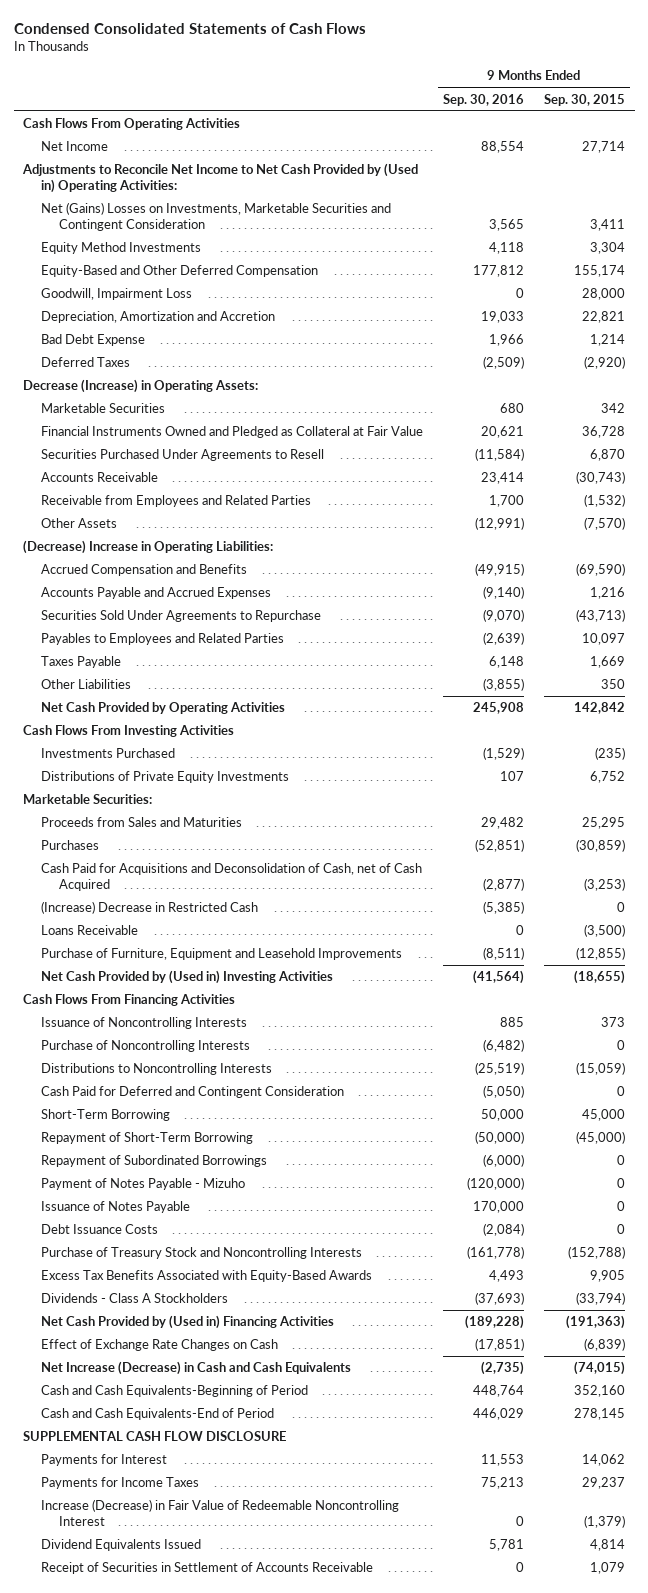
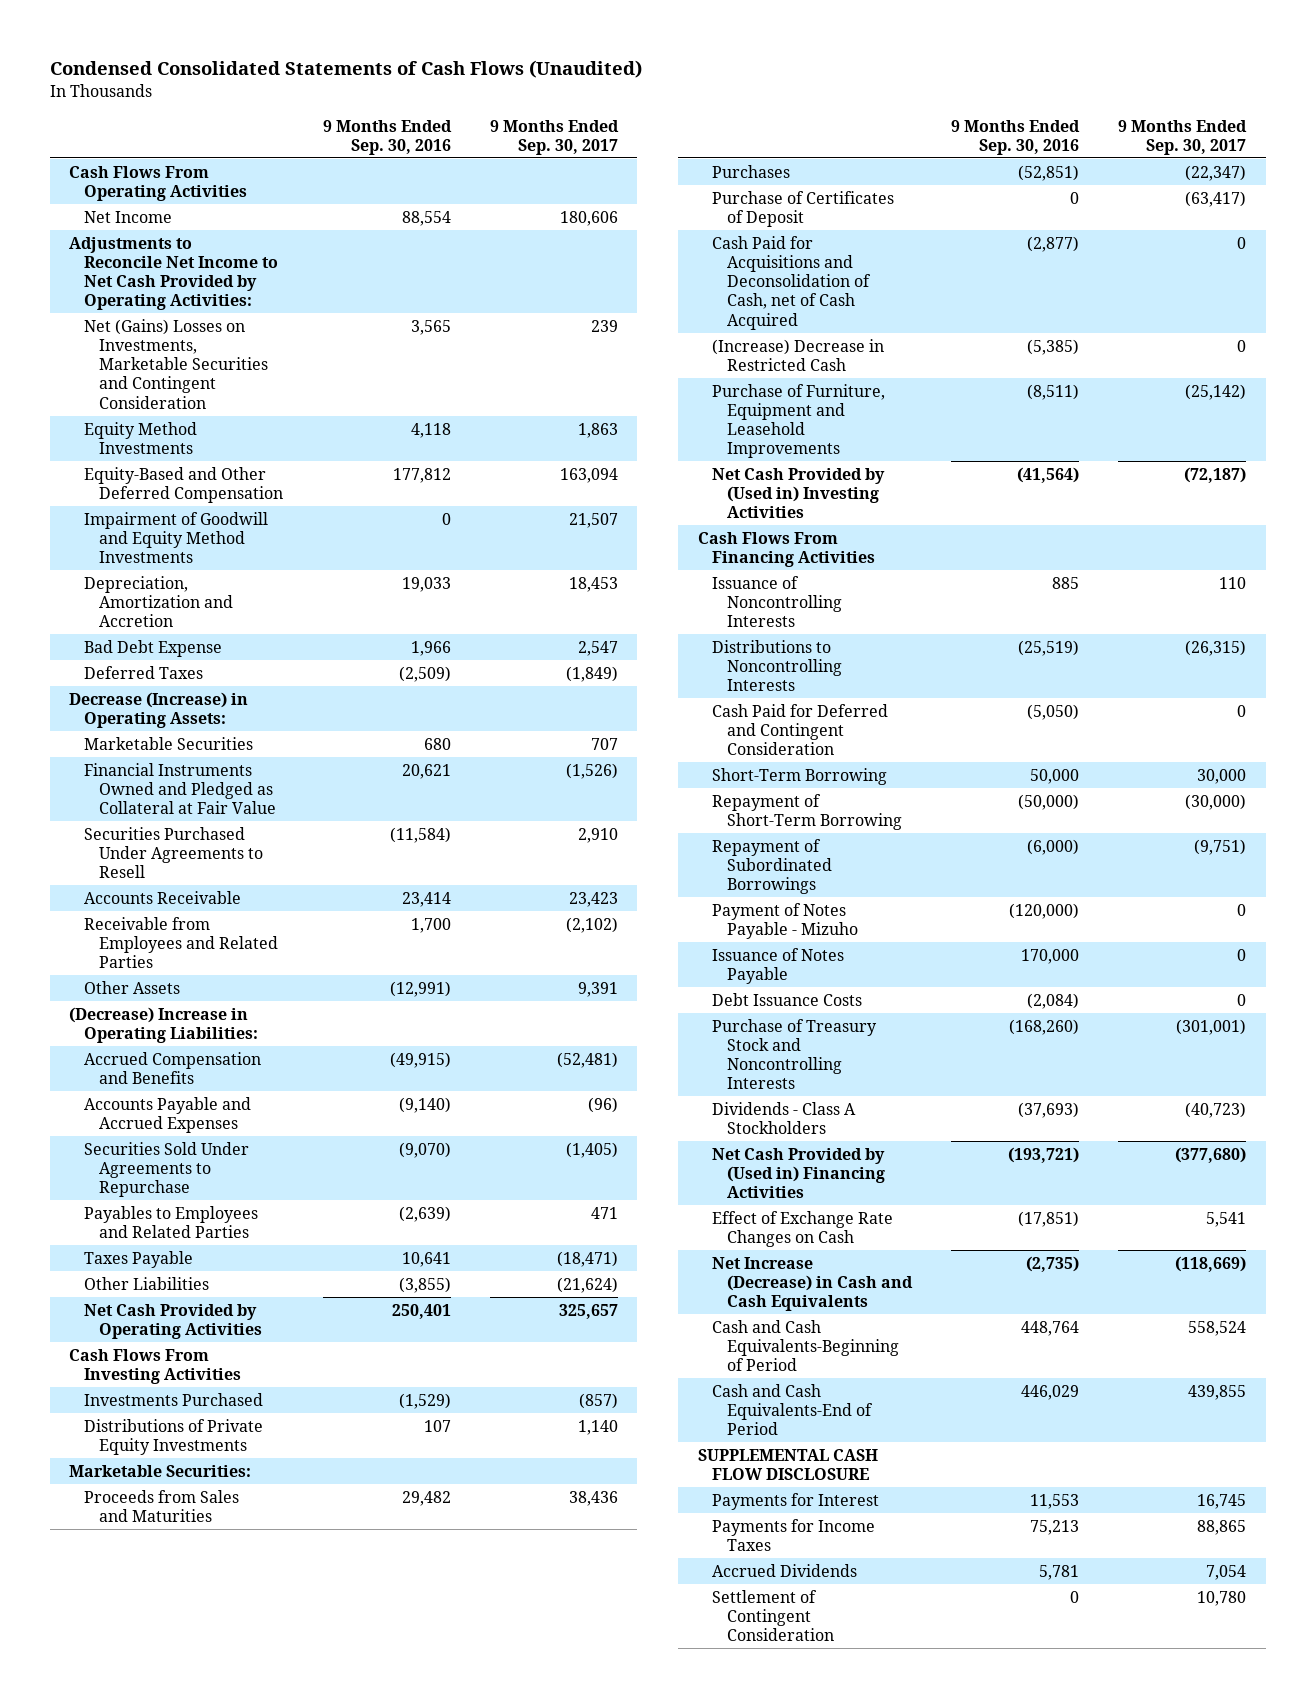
[13,22,366,34] Condensed Consolidated Statements of Cash Flows -> [49,59,642,78] Condensed Consolidated Statements of Cash Flows (Unaudited)
[543,93,625,106] Sep. 30, 2015 -> none
none -> [489,119,619,155] 9 Months Ended Sep. 30, 2017
[22,163,419,194] Adjustments to Reconcile Net Income to Net Cash Provided by (Used in) Operating Activities: -> [69,236,278,311] Adjustments to Reconcile Net Income to Net Cash Provided by Operating Activities:
[41,288,193,301] Goodwill, Impairment Loss -> none
none -> [83,511,268,564] Impairment of Goodwill and Equity Method Investments
[489,656,525,669] 6,148 -> [401,1251,451,1267] 10,641
[473,702,525,715] 245,908 -> [391,1303,451,1319] 250,401
none -> [712,190,895,227] Purchase of Certificates of Deposit
[41,925,139,936] Loans Receivable -> none
[41,1040,251,1053] Purchase of Noncontrolling Interests -> none
[41,1270,373,1283] Excess Tax Benefits Associated with Equity-Based Awards -> none
[467,1246,525,1260] (161,778) -> [1009,1018,1080,1035] (168,260)
[465,1315,525,1330] (189,228) -> [1008,1146,1080,1163] (193,721)
[41,1499,400,1527] Increase (Decrease) in Fair Value of Redeemable Noncontrolling Interest -> none
[41,1562,374,1575] Receipt of Securities in Settlement of Accounts Receivable -> none
[41,1539,202,1552] Dividend Equivalents Issued -> [712,1563,858,1577] Accrued Dividends
none -> [712,1589,834,1642] Settlement of Contingent Consideration

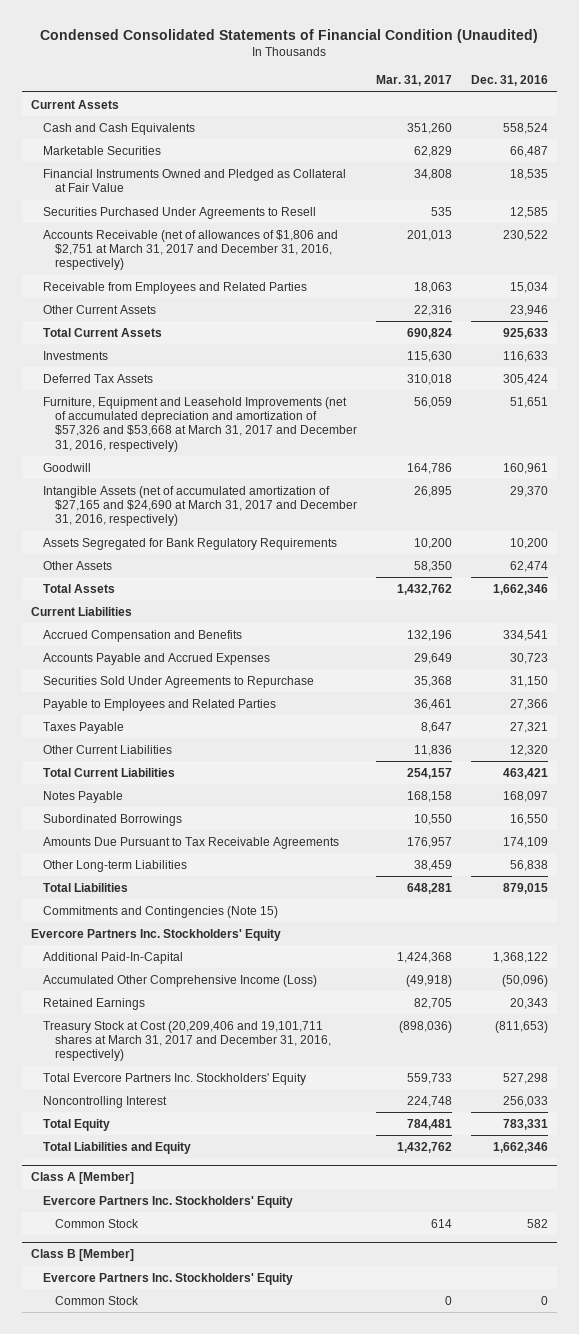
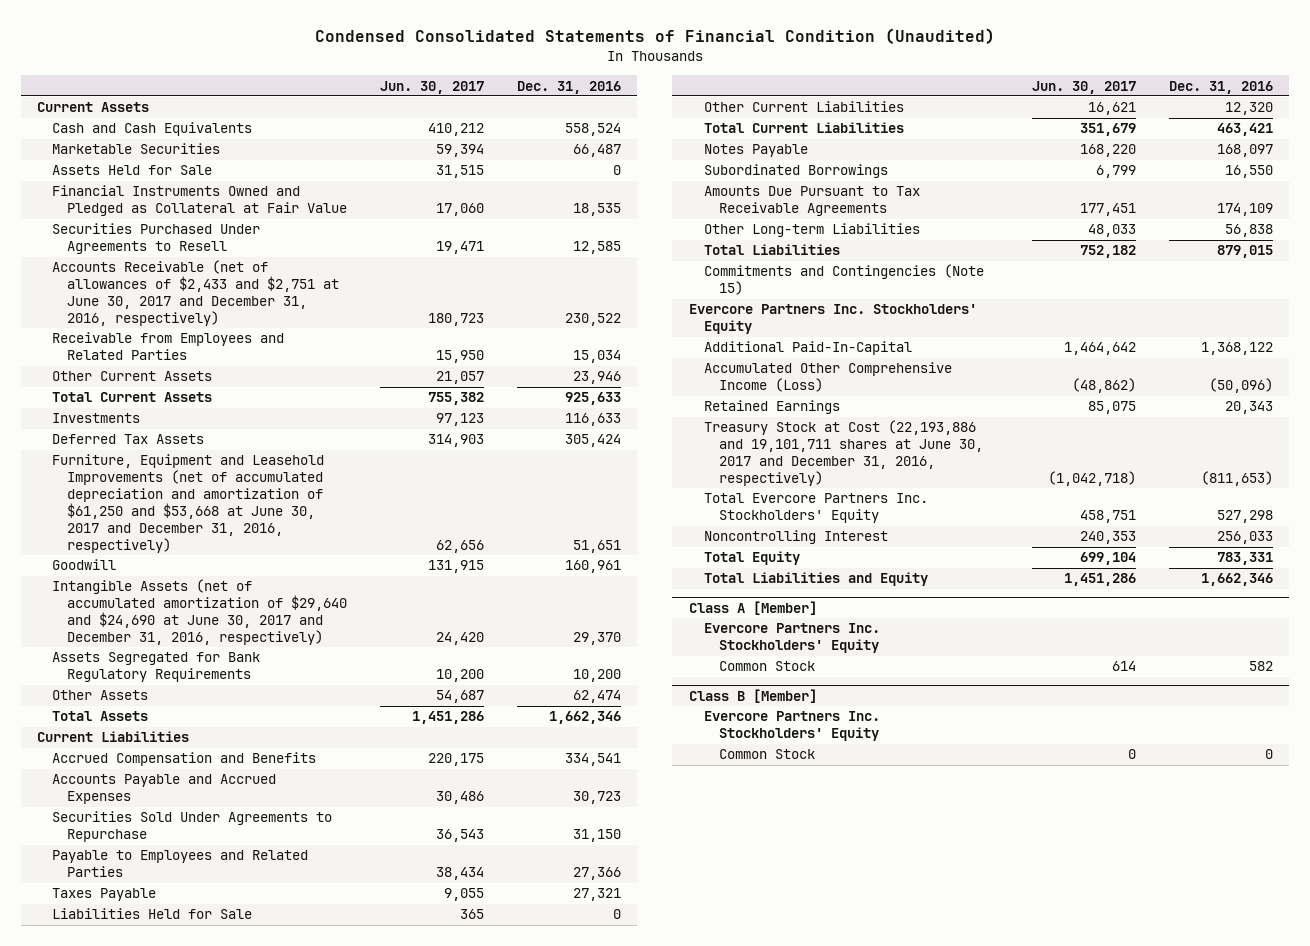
[375,75,452,87] Mar. 31, 2017 -> none
none -> [380,80,485,94] Jun. 30, 2017
none -> [52,165,213,176] Assets Held for Sale
[42,229,338,271] Accounts Receivable (net of allowances of $1,806 and $2,751 at March 31, 2017 and December 31, 2016, respectively) -> [52,260,340,326] Accounts Receivable (net of allowances of $2,433 and $2,751 at June 30, 2017 and December 31, 2016, respectively)
[42,396,357,452] Furniture, Equipment and Leasehold Improvements (net of accumulated depreciation and amortization of $57,326 and $53,668 at March 31, 2017 and December 31, 2016, respectively) -> [52,454,325,553] Furniture, Equipment and Leasehold Improvements (net of accumulated depreciation and amortization of $61,250 and $53,668 at June 30, 2017 and December 31, 2016, respectively)
[42,485,357,527] Intangible Assets (net of accumulated amortization of $27,165 and $24,690 at March 31, 2017 and December 31, 2016, respectively) -> [52,579,348,645] Intangible Assets (net of accumulated amortization of $29,640 and $24,690 at June 30, 2017 and December 31, 2016, respectively)
none -> [52,908,253,920] Liabilities Held for Sale
[42,1020,331,1062] Treasury Stock at Cost (20,209,406 and 19,101,711 shares at March 31, 2017 and December 31, 2016, respectively) -> [703,420,984,486] Treasury Stock at Cost (22,193,886 and 19,101,711 shares at June 30, 2017 and December 31, 2016, respectively)

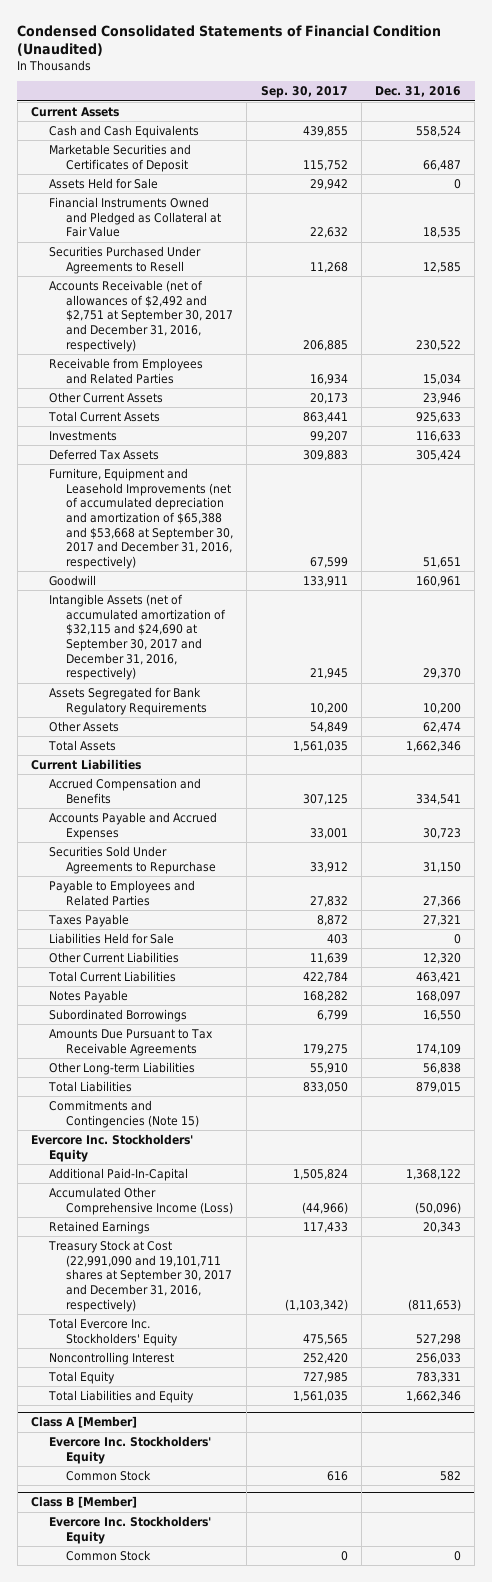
[380,80,485,94] Jun. 30, 2017 -> none
none -> [260,86,348,99] Sep. 30, 2017
[52,143,221,155] Marketable Securities -> [48,143,191,172] Marketable Securities and Certificates of Deposit
[52,260,340,326] Accounts Receivable (net of allowances of $2,433 and $2,751 at June 30, 2017 and December 31, 2016, respectively) -> [48,279,234,352] Accounts Receivable (net of allowances of $2,492 and $2,751 at September 30, 2017 and December 31, 2016, respectively)
[52,454,325,553] Furniture, Equipment and Leasehold Improvements (net of accumulated depreciation and amortization of $61,250 and $53,668 at June 30, 2017 and December 31, 2016, respectively) -> [48,467,234,570] Furniture, Equipment and Leasehold Improvements (net of accumulated depreciation and amortization of $65,388 and $53,668 at September 30, 2017 and December 31, 2016, respectively)
[52,579,348,645] Intangible Assets (net of accumulated amortization of $29,640 and $24,690 at June 30, 2017 and December 31, 2016, respectively) -> [48,593,227,681] Intangible Assets (net of accumulated amortization of $32,115 and $24,690 at September 30, 2017 and December 31, 2016, respectively)
[688,304,977,335] Evercore Partners Inc. Stockholders' Equity -> [30,1133,193,1162] Evercore Inc. Stockholders' Equity
[703,420,984,486] Treasury Stock at Cost (22,193,886 and 19,101,711 shares at June 30, 2017 and December 31, 2016, respectively) -> [47,1239,233,1312] Treasury Stock at Cost (22,991,090 and 19,101,711 shares at September 30, 2017 and December 31, 2016, respectively)
[703,493,928,524] Total Evercore Partners Inc. Stockholders' Equity -> [47,1317,179,1346] Total Evercore Inc. Stockholders' Equity
[703,623,880,654] Evercore Partners Inc. Stockholders' Equity -> [48,1435,211,1464] Evercore Inc. Stockholders' Equity
[703,711,880,742] Evercore Partners Inc. Stockholders' Equity -> [48,1515,211,1544] Evercore Inc. Stockholders' Equity

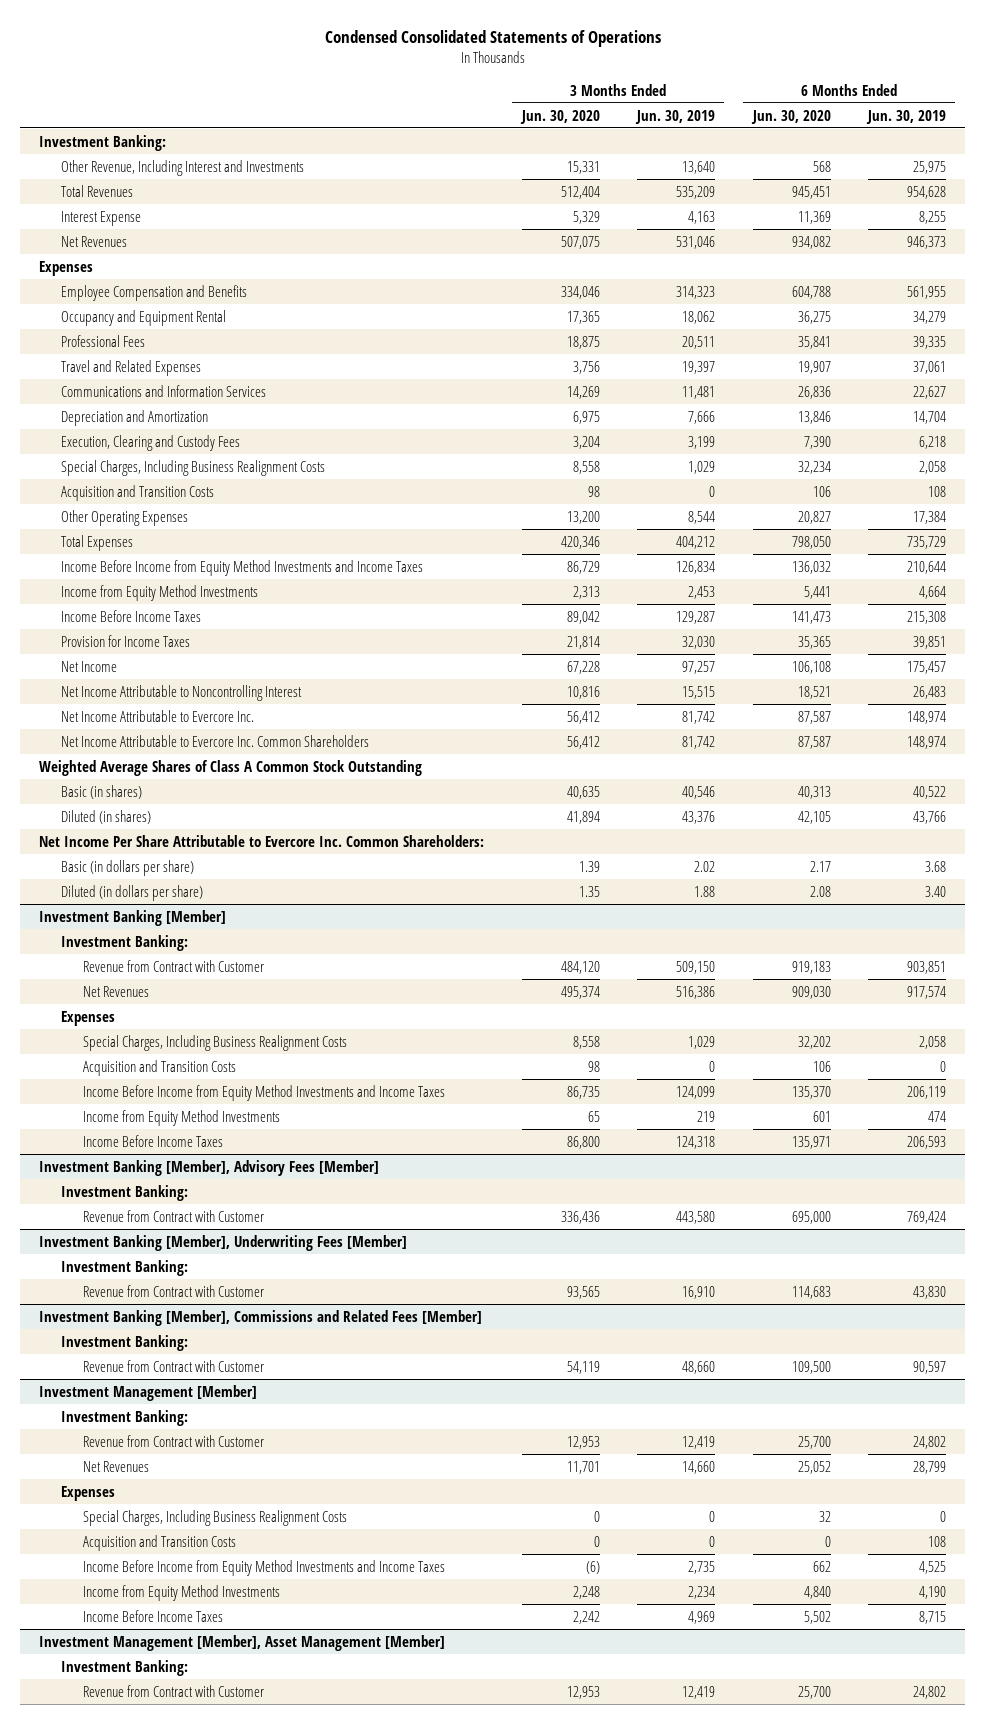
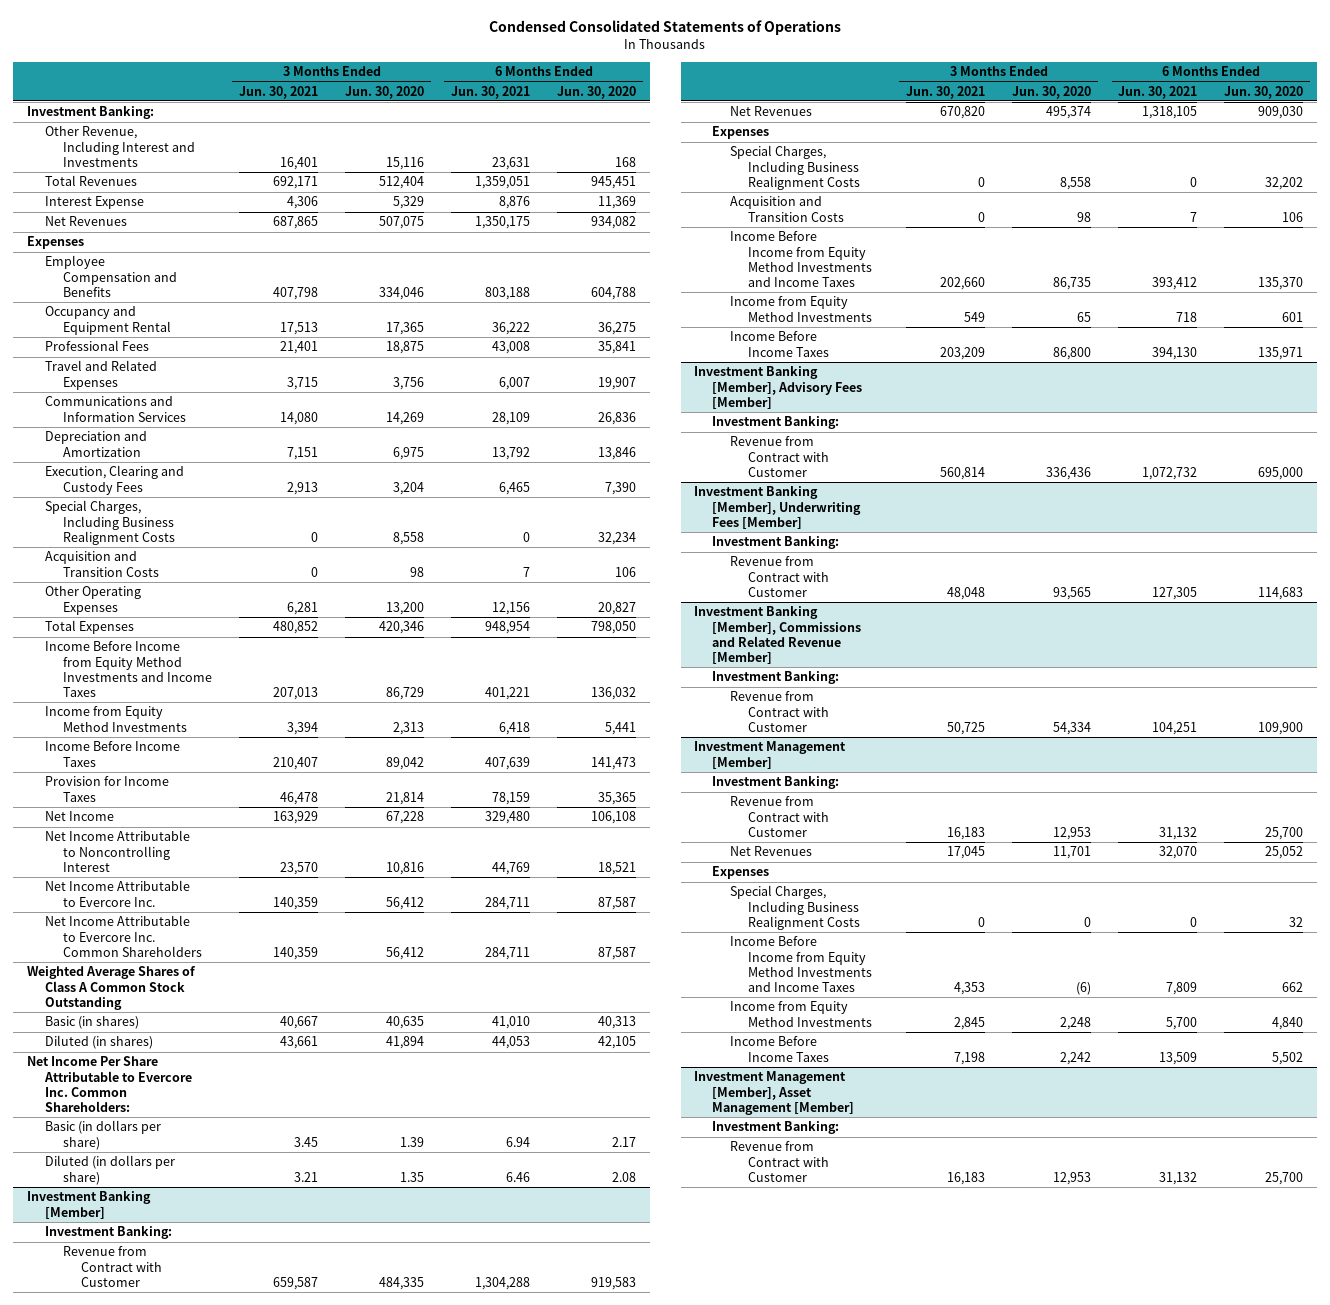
[635,109,716,124] Jun. 30, 2019 -> none
[866,109,947,124] Jun. 30, 2019 -> none
none -> [239,85,319,99] Jun. 30, 2021
none -> [451,85,531,99] Jun. 30, 2021
[566,160,600,174] 15,331 -> [386,156,425,170] 15,116
[812,160,831,172] 568 -> [615,156,637,167] 168
[560,960,600,974] 484,120 -> [379,1276,425,1290] 484,335
[791,960,831,974] 919,183 -> [591,1276,637,1290] 919,583
[39,1309,483,1326] Investment Banking [Member], Commissions and Related Fees [Member] -> [694,606,862,665] Investment Banking [Member], Commissions and Related Revenue [Member]
[566,1360,600,1374] 54,119 -> [1053,721,1092,735] 54,334
[791,1360,831,1374] 109,500 -> [1258,721,1304,735] 109,900
[83,1534,237,1551] Acquisition and Transition Costs -> none

